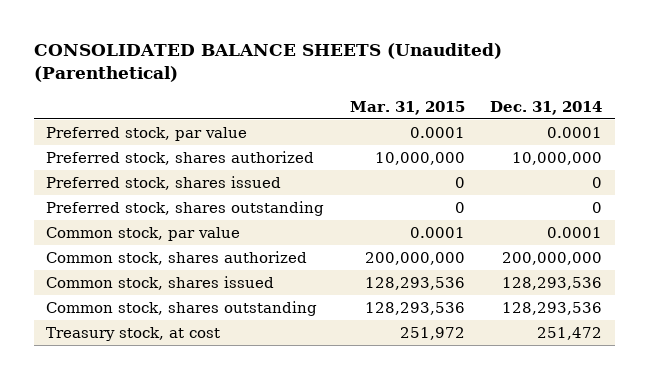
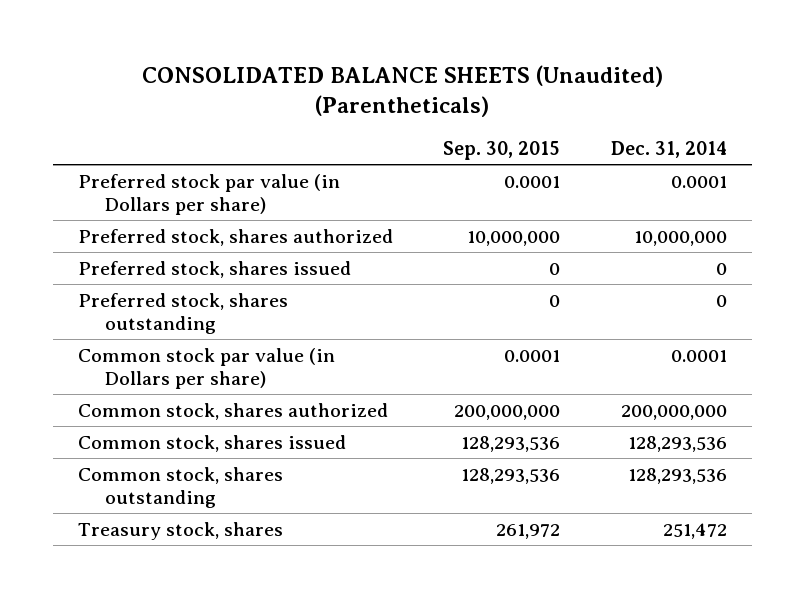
[33,43,502,83] CONSOLIDATED BALANCE SHEETS (Unaudited) (Parenthetical) -> [142,64,664,117] CONSOLIDATED BALANCE SHEETS (Unaudited) (Parentheticals)
[349,100,465,115] Mar. 31, 2015 -> none
none -> [443,140,561,160] Sep. 30, 2015
[46,126,248,141] Preferred stock, par value -> [77,173,340,215] Preferred stock par value (in Dollars per share)
[46,226,241,241] Common stock, par value -> [77,347,335,389] Common stock par value (in Dollars per share)
[46,326,221,341] Treasury stock, at cost -> [77,521,283,540] Treasury stock, shares

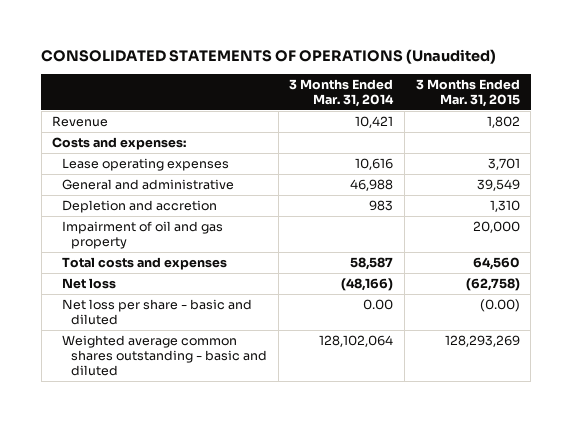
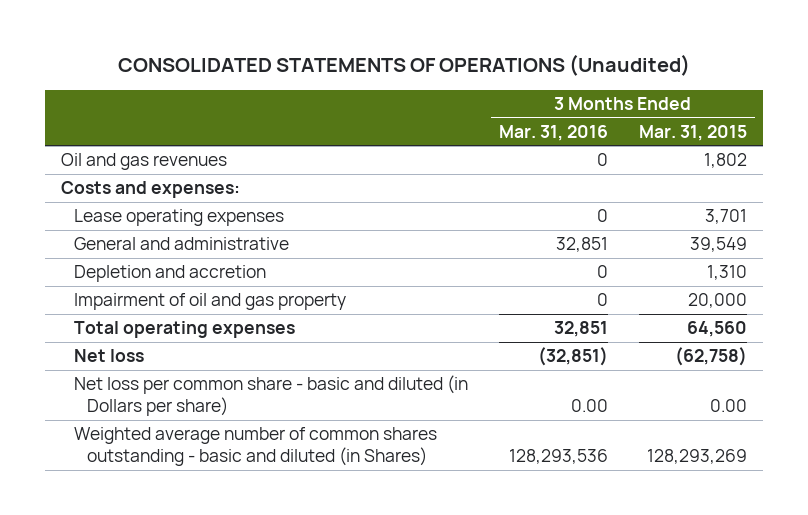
[289,78,395,108] 3 Months Ended Mar. 31, 2014 -> none
none -> [499,124,609,141] Mar. 31, 2016
[52,116,109,128] Revenue -> [60,153,227,171] Oil and gas revenues
[61,257,227,271] Total costs and expenses -> [73,321,295,339] Total operating expenses
[61,299,252,326] Net loss per share - basic and diluted -> [73,375,468,417] Net loss per common share - basic and diluted (in Dollars per share)
[479,299,520,313] (0.00) -> [710,399,748,413] 0.00
[61,335,268,377] Weighted average common shares outstanding - basic and diluted -> [73,427,437,467] Weighted average number of common shares outstanding - basic and diluted (in Shares)

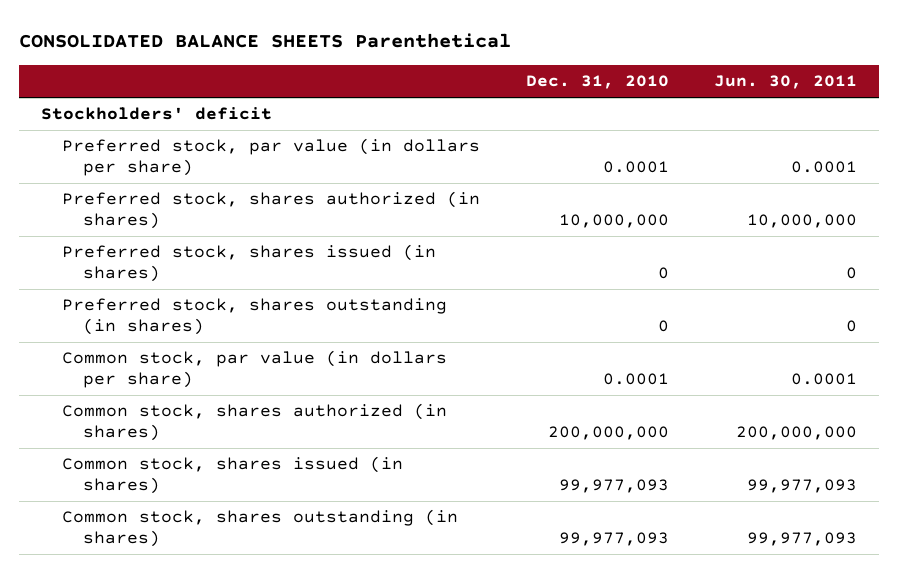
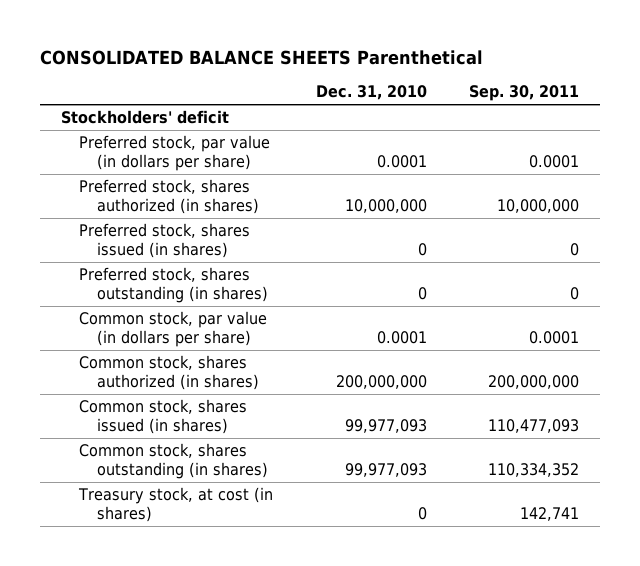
[713,75,857,90] Jun. 30, 2011 -> none
none -> [469,85,580,102] Sep. 30, 2011
none -> [78,487,274,522] Treasury stock, at cost (in shares)

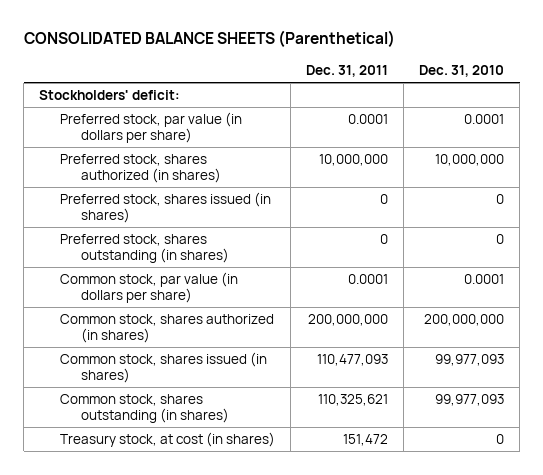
[39,49,483,65] CONSOLIDATED BALANCE SHEETS Parenthetical -> [23,30,395,48] CONSOLIDATED BALANCE SHEETS (Parenthetical)
[469,85,580,102] Sep. 30, 2011 -> none
none -> [306,64,389,77] Dec. 31, 2011
[61,110,230,125] Stockholders' deficit -> [39,90,181,101] Stockholders' deficit:

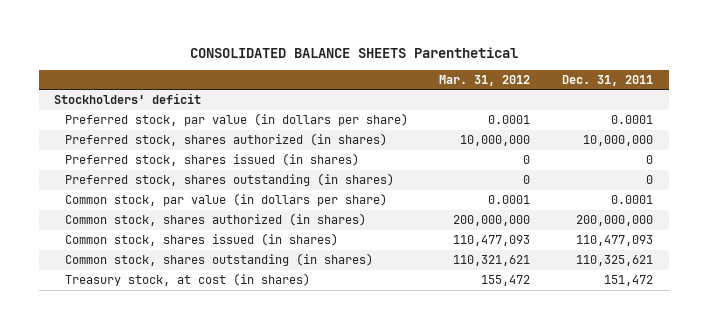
[23,30,395,48] CONSOLIDATED BALANCE SHEETS (Parenthetical) -> [189,46,518,58] CONSOLIDATED BALANCE SHEETS Parenthetical
[419,64,505,77] Dec. 31, 2010 -> none
none -> [439,75,531,87] Mar. 31, 2012
[39,90,181,101] Stockholders' deficit: -> [54,93,202,105] Stockholders' deficit

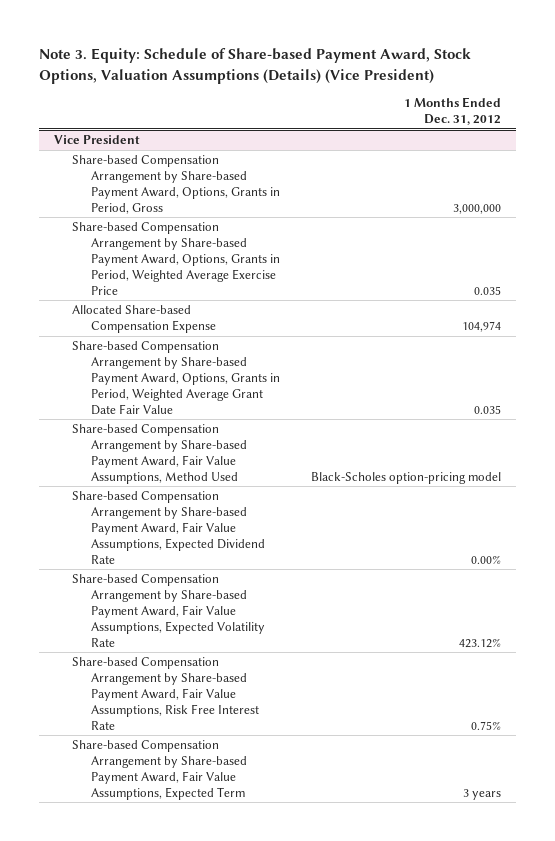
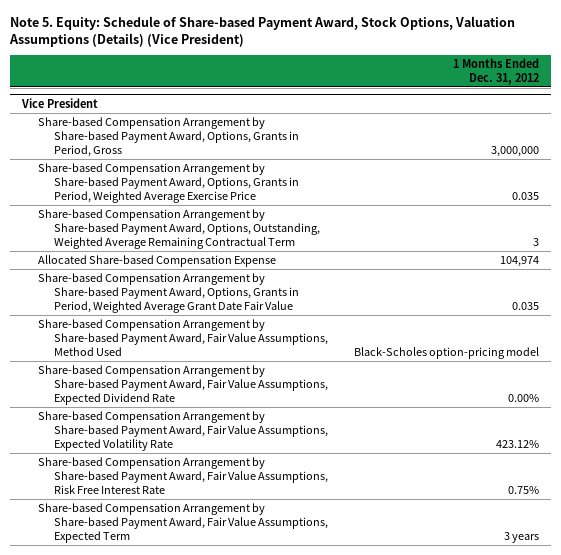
[38,48,471,84] Note 3. Equity: Schedule of Share-based Payment Award, Stock Options, Valuation Assumptions (Details) (Vice President) -> [8,15,515,48] Note 5. Equity: Schedule of Share-based Payment Award, Stock Options, Valuation Assumptions (Details) (Vice President)
none -> [38,209,321,249] Share-based Compensation Arrangement by Share-based Payment Award, Options, Outstanding, Weighted Average Remaining Contractual Term

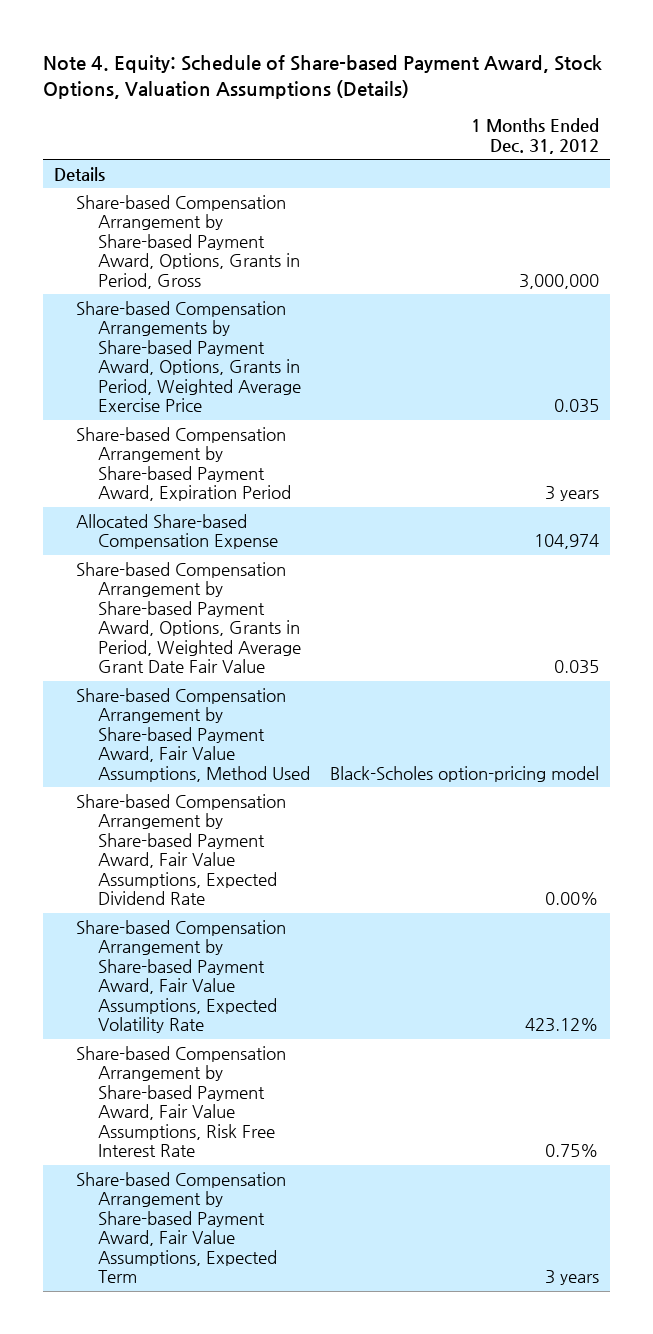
[8,15,515,48] Note 5. Equity: Schedule of Share-based Payment Award, Stock Options, Valuation Assumptions (Details) (Vice President) -> [43,55,603,99] Note 4. Equity: Schedule of Share-based Payment Award, Stock Options, Valuation Assumptions (Details)
[21,97,99,108] Vice President -> none
none -> [53,167,105,182] Details
[38,209,321,249] Share-based Compensation Arrangement by Share-based Payment Award, Options, Outstanding, Weighted Average Remaining Contractual Term -> none
[38,163,300,203] Share-based Compensation Arrangement by Share-based Payment Award, Options, Grants in Period, Weighted Average Exercise Price -> [75,301,301,413] Share-based Compensation Arrangements by Share-based Payment Award, Options, Grants in Period, Weighted Average Exercise Price
none -> [75,427,291,502] Share-based Compensation Arrangement by Share-based Payment Award, Expiration Period

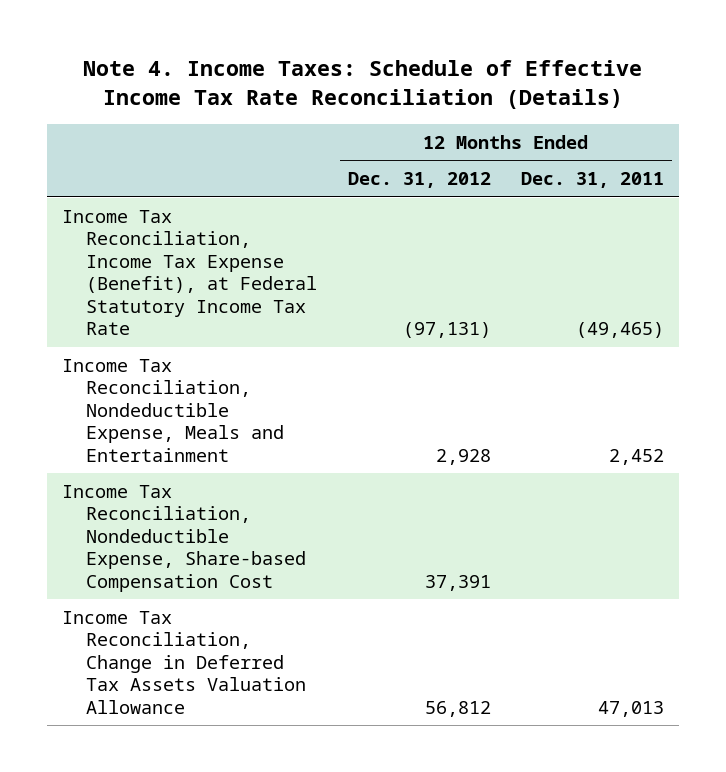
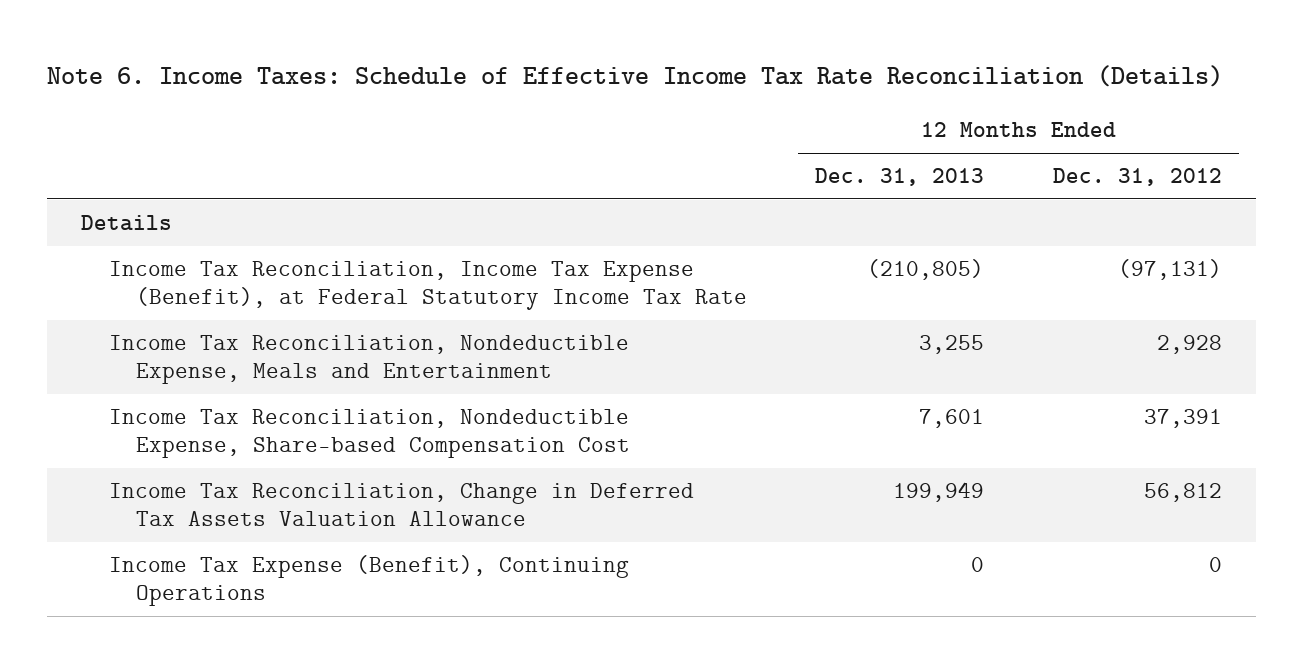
[83,60,643,110] Note 4. Income Taxes: Schedule of Effective Income Tax Rate Reconciliation (Details) -> [47,64,1224,87] Note 6. Income Taxes: Schedule of Effective Income Tax Rate Reconciliation (Details)
[521,172,665,189] Dec. 31, 2011 -> none
none -> [815,168,985,187] Dec. 31, 2013
none -> [81,215,173,232] Details
none -> [108,555,629,607] Income Tax Expense (Benefit), Continuing Operations

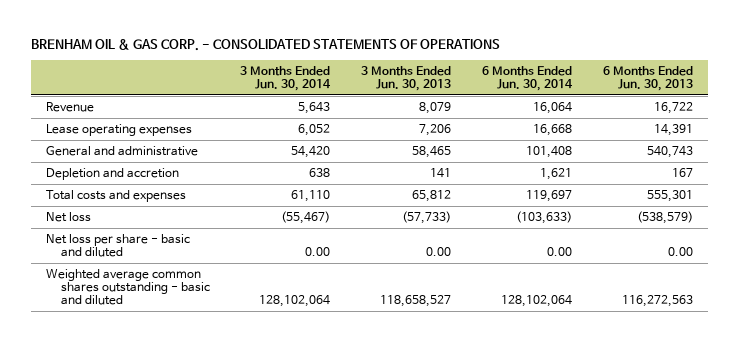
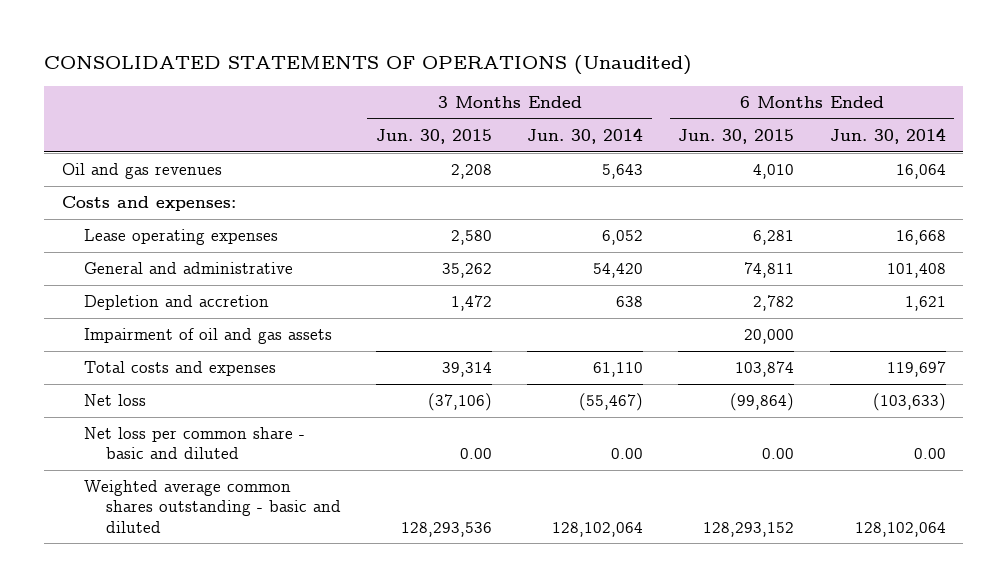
[30,38,500,51] BRENHAM OIL & GAS CORP. - CONSOLIDATED STATEMENTS OF OPERATIONS -> [43,55,692,76] CONSOLIDATED STATEMENTS OF OPERATIONS (Unaudited)
[361,65,452,92] 3 Months Ended Jun. 30, 2013 -> none
[602,65,693,92] 6 Months Ended Jun. 30, 2013 -> none
none -> [376,128,493,144] Jun. 30, 2015
none -> [678,128,795,144] Jun. 30, 2015
[46,102,95,113] Revenue -> [61,163,222,180] Oil and gas revenues
none -> [61,196,236,212] Costs and expenses:
none -> [83,328,332,345] Impairment of oil and gas assets
[46,234,191,258] Net loss per share - basic and diluted -> [83,427,305,460] Net loss per common share - basic and diluted

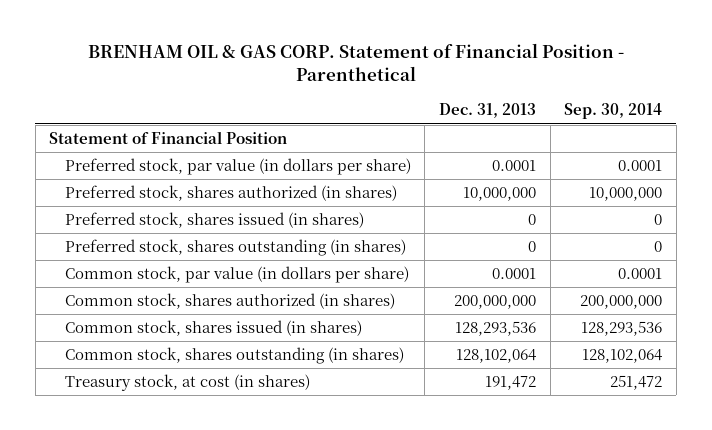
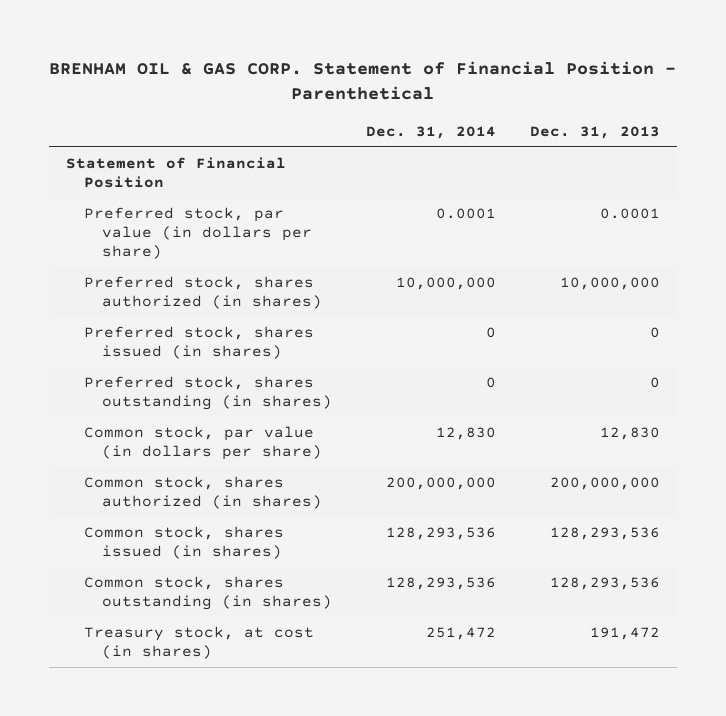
[564,103,663,120] Sep. 30, 2014 -> none
none -> [365,125,496,139] Dec. 31, 2014
[491,268,536,280] 0.0001 -> [599,427,660,441] 12,830
[455,349,536,364] 128,102,064 -> [549,577,660,591] 128,293,536

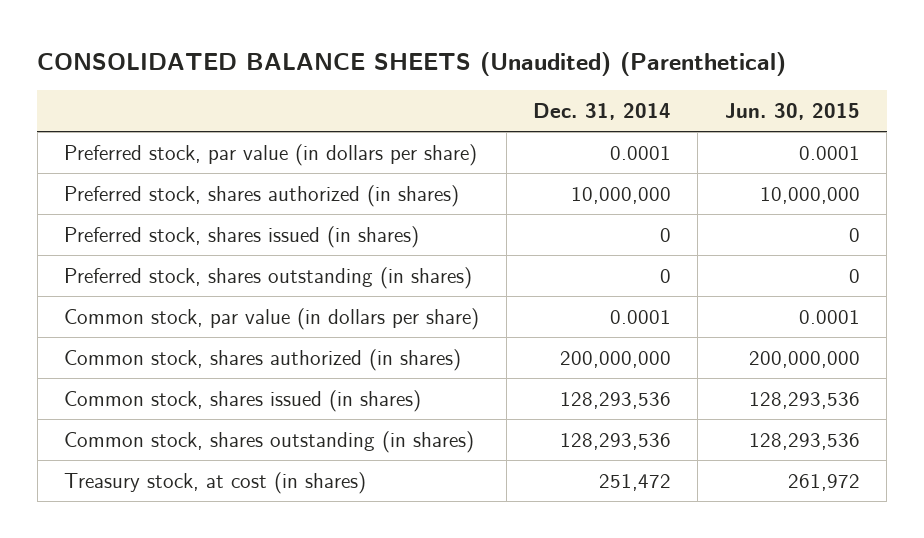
[48,61,676,101] BRENHAM OIL & GAS CORP. Statement of Financial Position - Parenthetical -> [37,51,787,76] CONSOLIDATED BALANCE SHEETS (Unaudited) (Parenthetical)
[529,125,660,139] Dec. 31, 2013 -> none
none -> [724,103,860,121] Jun. 30, 2015
[65,157,286,189] Statement of Financial Position -> none
[435,427,496,441] 12,830 -> [609,309,671,324] 0.0001

